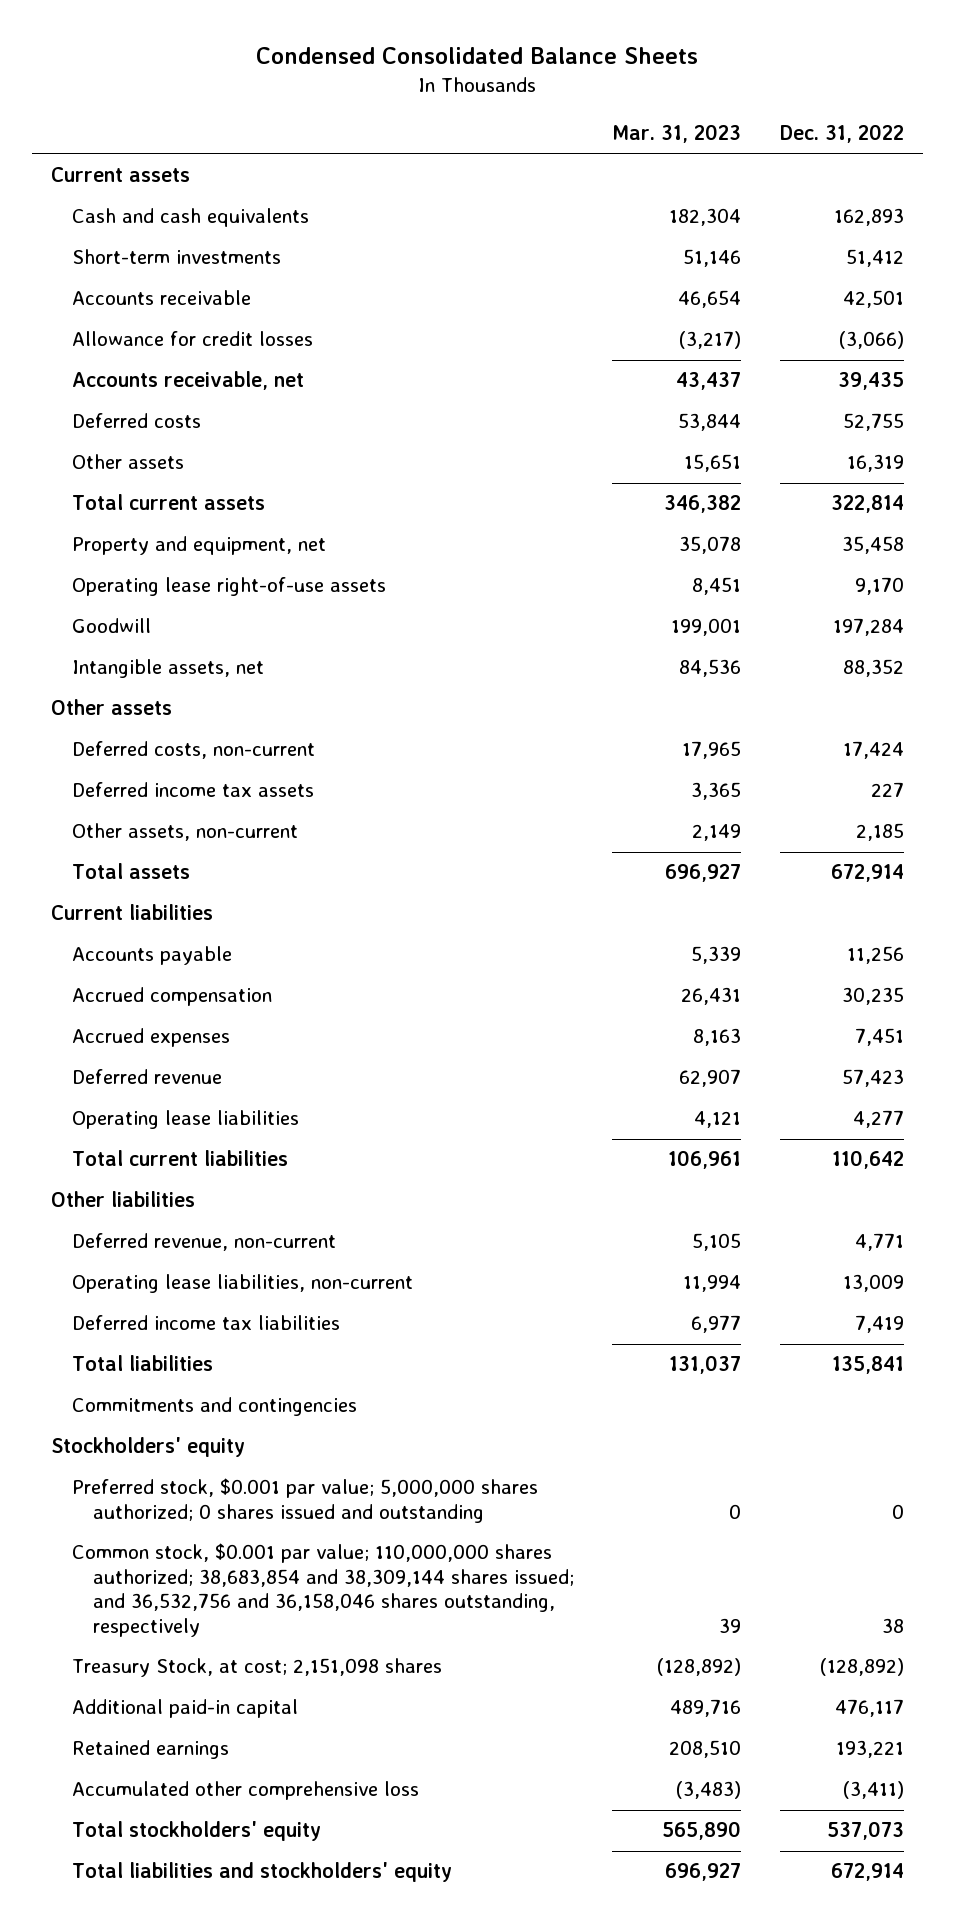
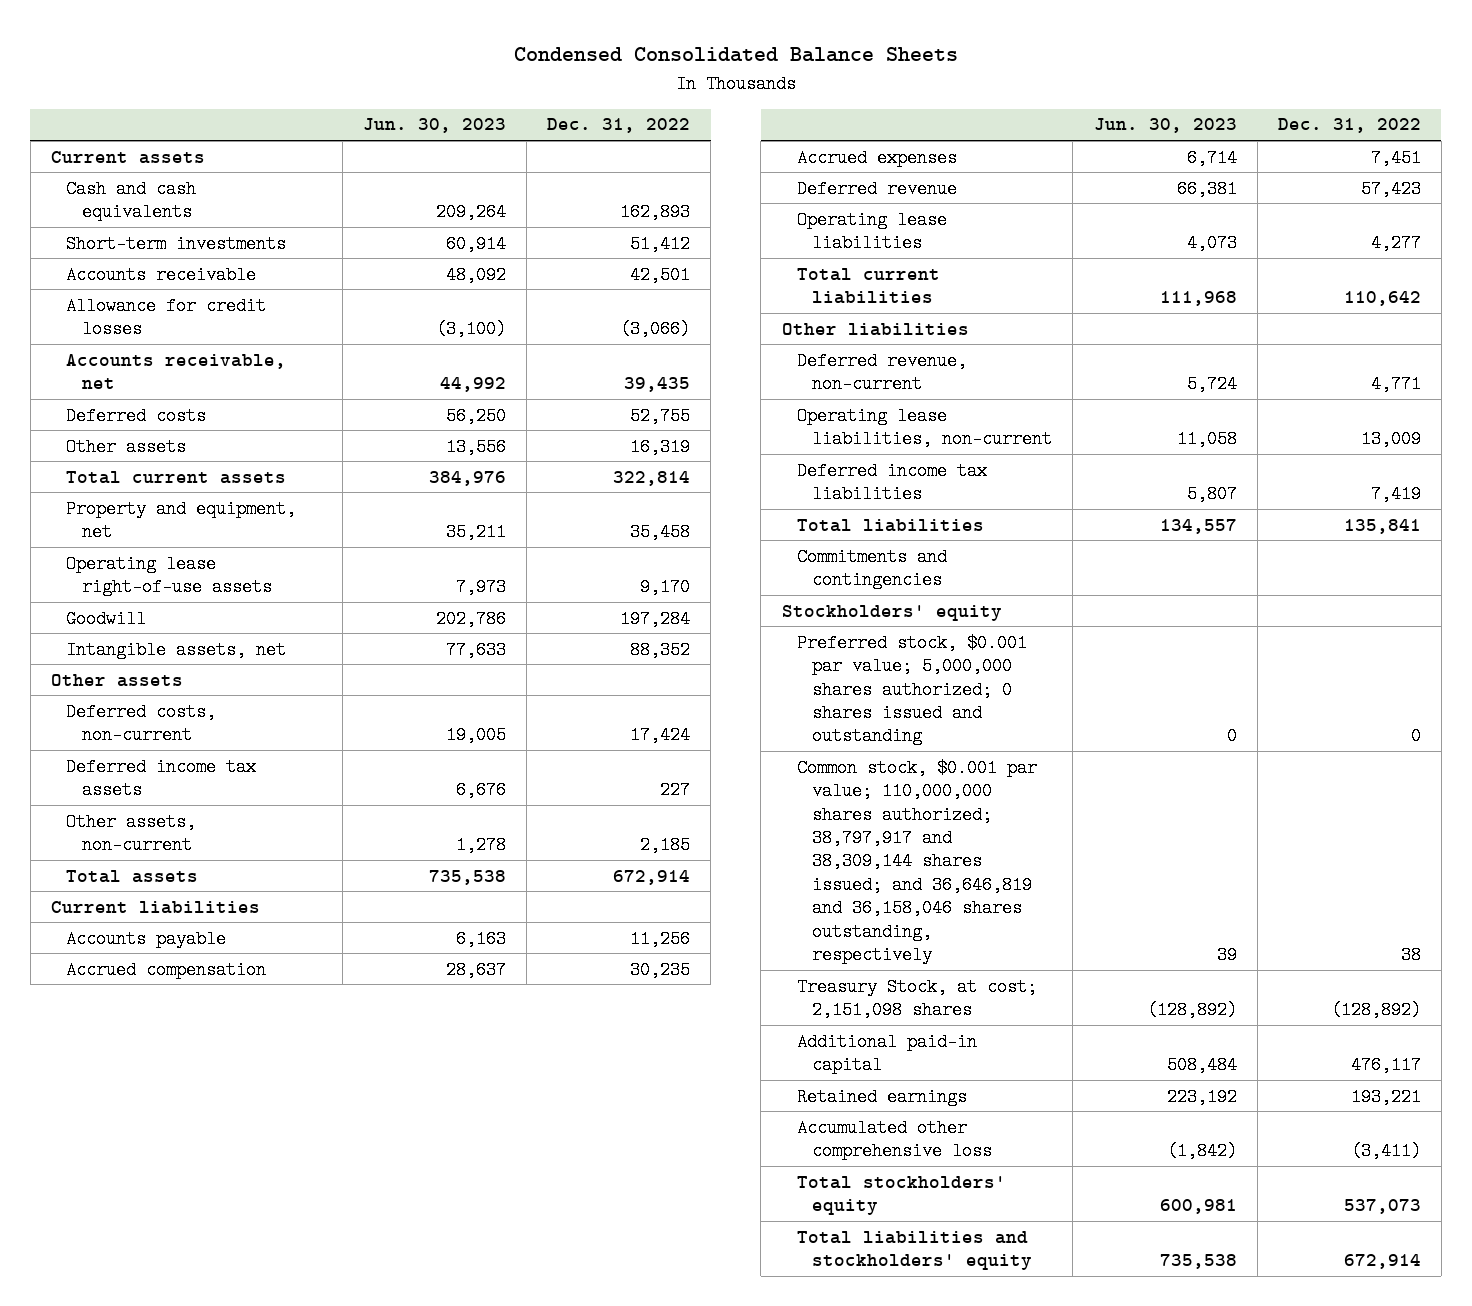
[612,124,742,144] Mar. 31, 2023 -> none
none -> [362,118,506,134] Jun. 30, 2023
[71,1543,574,1637] Common stock, $0.001 par value; 110,000,000 shares authorized; 38,683,854 and 38,309,144 shares issued; and 36,532,756 and 36,158,046 shares outstanding, respectively -> [796,758,1037,965] Common stock, $0.001 par value; 110,000,000 shares authorized; 38,797,917 and 38,309,144 shares issued; and 36,646,819 and 36,158,046 shares outstanding, respectively

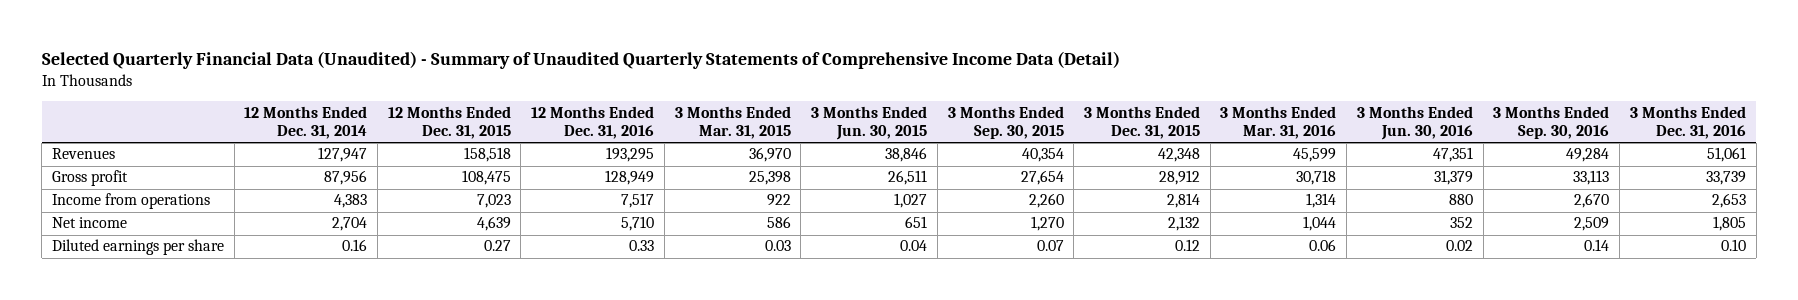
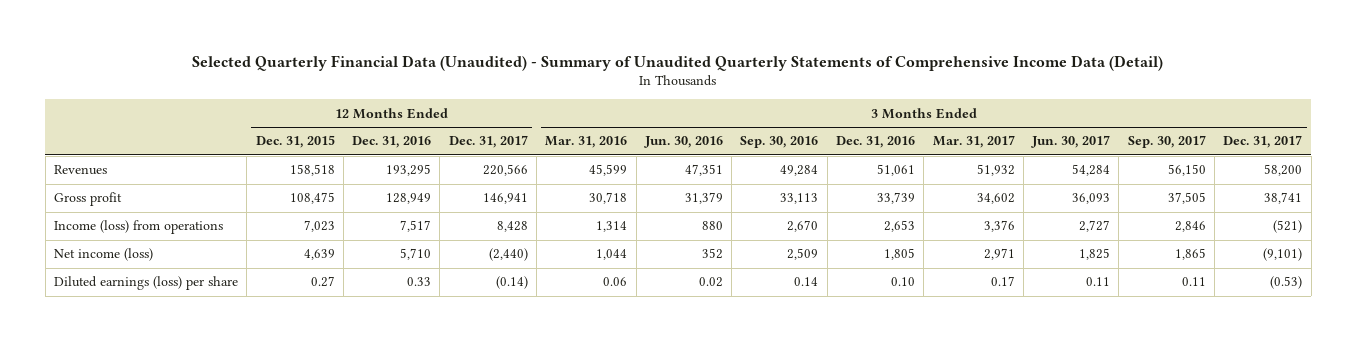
[244,105,368,140] 12 Months Ended Dec. 31, 2014 -> none
[674,105,791,140] 3 Months Ended Mar. 31, 2015 -> none
[811,105,928,141] 3 Months Ended Jun. 30, 2015 -> none
[947,105,1064,140] 3 Months Ended Sep. 30, 2015 -> none
[1084,105,1201,140] 3 Months Ended Dec. 31, 2015 -> none
none -> [448,135,528,149] Dec. 31, 2017
none -> [932,135,1015,149] Mar. 31, 2017
none -> [1031,135,1111,149] Jun. 30, 2017
none -> [1127,135,1206,149] Sep. 30, 2017
none -> [1223,135,1303,149] Dec. 31, 2017
[51,193,210,210] Income from operations -> [53,220,223,235] Income (loss) from operations
[51,217,127,229] Net income -> [53,248,153,262] Net income (loss)
[51,239,224,256] Diluted earnings per share -> [53,276,238,291] Diluted earnings (loss) per share

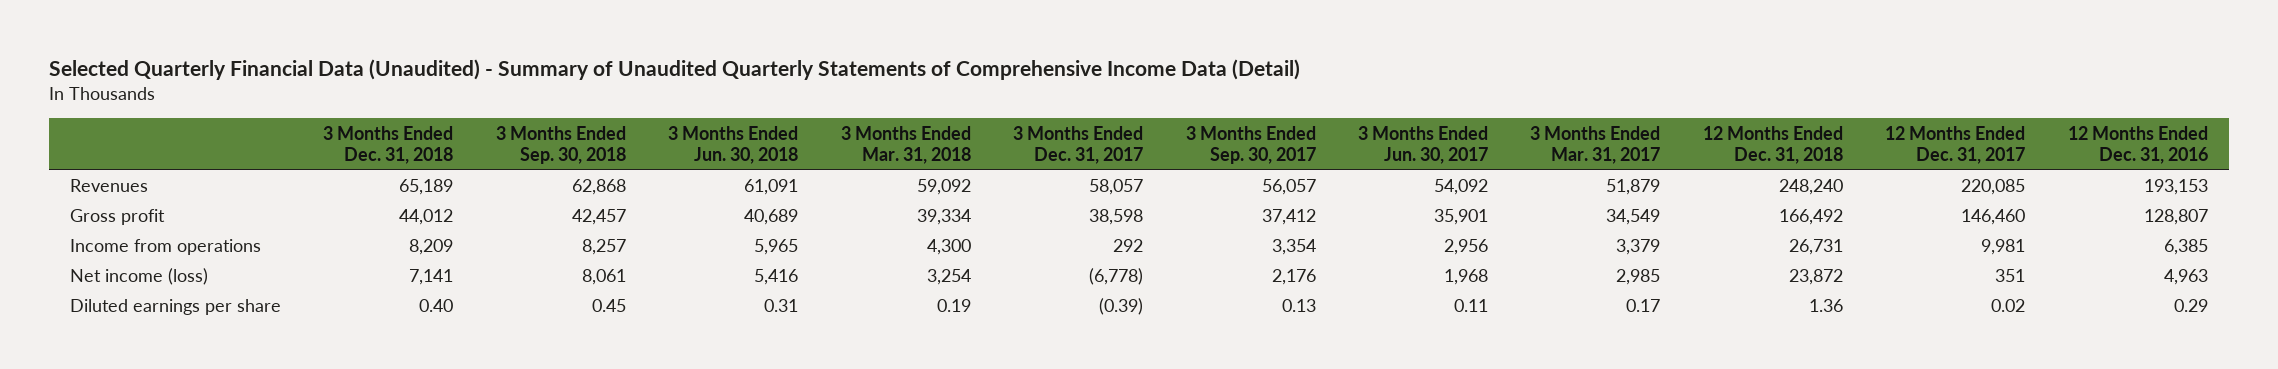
[255,135,335,149] Dec. 31, 2015 -> none
[545,136,628,149] Mar. 31, 2016 -> none
[643,136,723,149] Jun. 30, 2016 -> none
[740,136,819,149] Sep. 30, 2016 -> none
[835,136,915,149] Dec. 31, 2016 -> none
none -> [323,125,454,164] 3 Months Ended Dec. 31, 2018
none -> [495,125,626,164] 3 Months Ended Sep. 30, 2018
none -> [668,125,799,164] 3 Months Ended Jun. 30, 2018
none -> [840,125,971,164] 3 Months Ended Mar. 31, 2018
none -> [1702,125,1843,164] 12 Months Ended Dec. 31, 2018
[386,164,432,177] 193,295 -> [2143,178,2208,195] 193,153
[482,164,528,177] 220,566 -> [1961,178,2026,195] 220,085
[976,164,1015,177] 51,932 -> [1606,178,1661,195] 51,879
[1072,164,1111,177] 54,284 -> [1434,178,1489,195] 54,092
[1167,164,1206,177] 56,150 -> [1261,178,1316,195] 56,057
[1264,164,1303,177] 58,200 -> [1089,178,1144,195] 58,057
[386,193,432,205] 128,949 -> [2143,208,2208,225] 128,807
[482,193,528,205] 146,941 -> [1961,208,2026,225] 146,460
[976,193,1015,205] 34,602 -> [1606,208,1661,225] 34,549
[1072,193,1111,205] 36,093 -> [1434,208,1489,225] 35,901
[1167,192,1206,205] 37,505 -> [1261,208,1316,225] 37,412
[1264,192,1303,205] 38,741 -> [1089,208,1144,225] 38,598
[53,220,223,235] Income (loss) from operations -> [69,238,261,255] Income from operations
[400,220,432,233] 7,517 -> [2163,238,2208,255] 6,385
[496,221,528,233] 8,428 -> [1981,238,2026,255] 9,981
[983,220,1015,233] 3,376 -> [1616,238,1661,255] 3,379
[1079,220,1111,233] 2,727 -> [1444,238,1489,255] 2,956
[1174,221,1206,233] 2,846 -> [1271,238,1316,255] 3,354
[1273,220,1303,234] (521) -> [1113,238,1144,252] 292
[400,248,432,261] 5,710 -> [2163,268,2208,285] 4,963
[488,248,528,262] (2,440) -> [1995,268,2026,282] 351
[983,248,1015,261] 2,971 -> [1616,268,1661,285] 2,985
[1079,248,1111,261] 1,825 -> [1444,268,1489,285] 1,968
[1174,248,1206,261] 1,865 -> [1271,268,1316,285] 2,176
[1263,248,1303,262] (9,101) -> [1089,267,1144,285] (6,778)
[53,276,238,291] Diluted earnings (loss) per share -> [69,298,281,315] Diluted earnings per share
[407,277,432,287] 0.33 -> [2173,298,2208,312] 0.29
[495,276,528,290] (0.14) -> [1991,298,2026,312] 0.02
[1181,277,1206,287] 0.11 -> [1281,298,1316,312] 0.13
[1270,276,1303,290] (0.53) -> [1099,297,1144,315] (0.39)

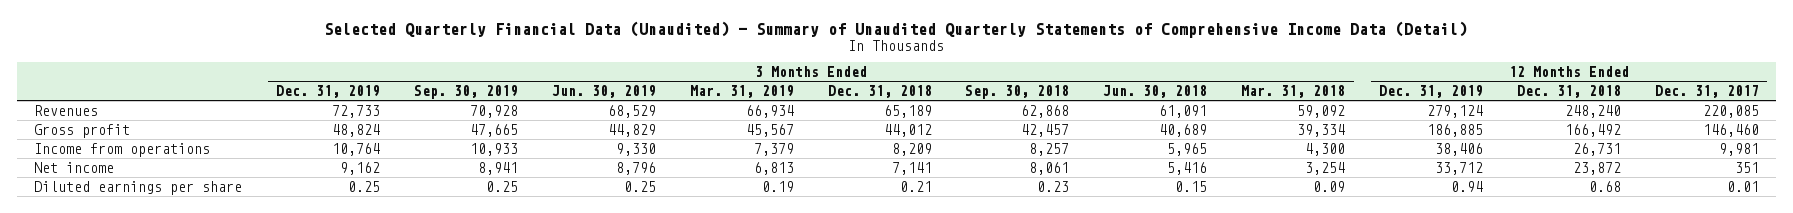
[1013,125,1144,164] 3 Months Ended Dec. 31, 2017 -> none
[1185,125,1316,164] 3 Months Ended Sep. 30, 2017 -> none
[1358,125,1489,164] 3 Months Ended Jun. 30, 2017 -> none
[1530,125,1661,164] 3 Months Ended Mar. 31, 2017 -> none
[2067,125,2208,164] 12 Months Ended Dec. 31, 2016 -> none
none -> [275,85,380,99] Dec. 31, 2019
none -> [413,85,518,100] Sep. 30, 2019
none -> [551,85,656,99] Jun. 30, 2019
none -> [689,85,794,99] Mar. 31, 2019
none -> [1379,85,1484,99] Dec. 31, 2019
[69,267,208,285] Net income (loss) -> [34,161,115,173] Net income
[419,298,454,312] 0.40 -> [899,180,932,192] 0.21
[591,298,626,312] 0.45 -> [1037,180,1070,192] 0.23
[764,298,799,312] 0.31 -> [1175,180,1208,192] 0.15
[936,298,971,312] 0.19 -> [1313,180,1346,192] 0.09
[1808,298,1843,312] 1.36 -> [1588,180,1621,192] 0.68
[1991,298,2026,312] 0.02 -> [1726,180,1759,192] 0.01

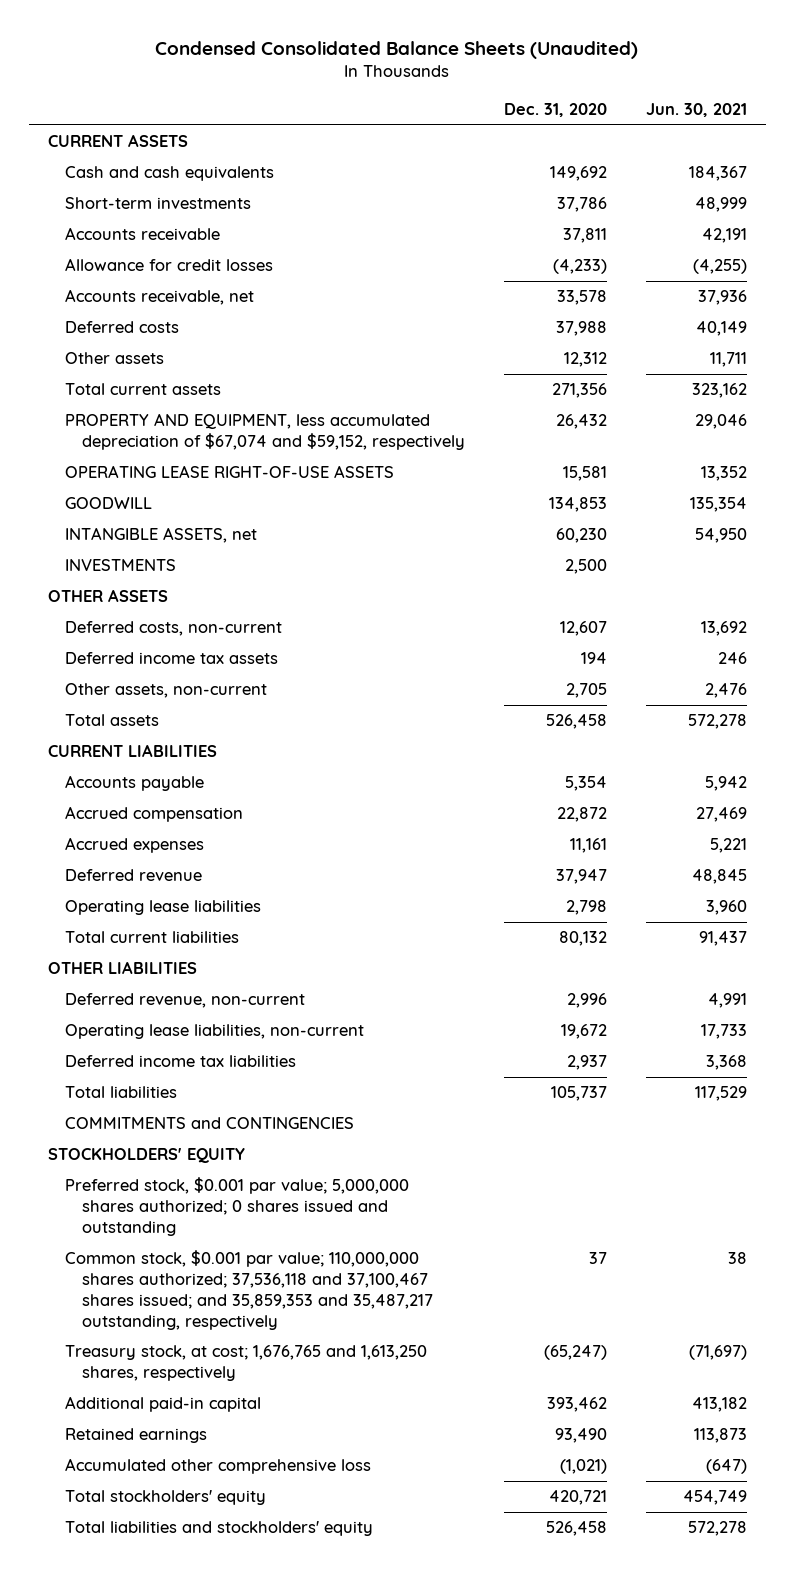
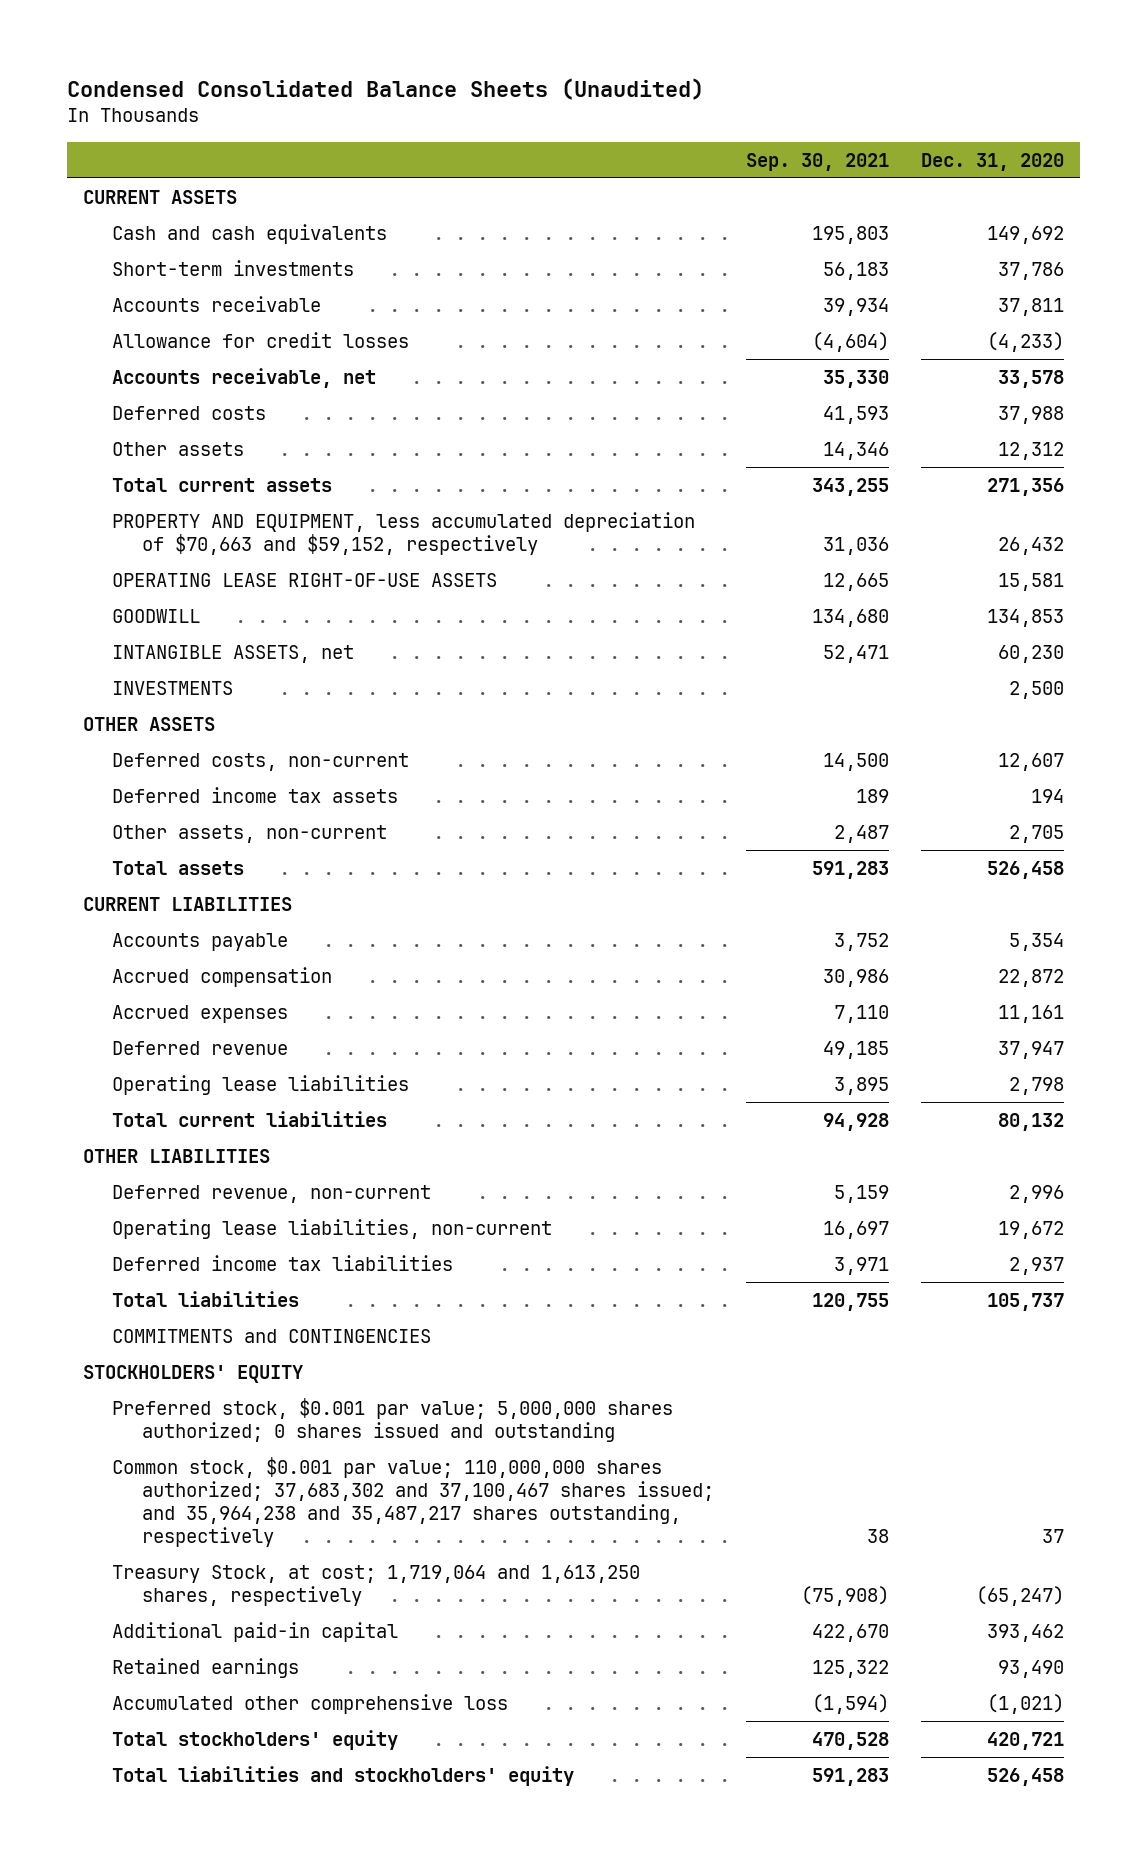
[645,103,747,118] Jun. 30, 2021 -> none
none -> [745,152,889,171] Sep. 30, 2021
[65,413,466,451] PROPERTY AND EQUIPMENT, less accumulated depreciation of $67,074 and $59,152, respectively -> [112,512,696,555] PROPERTY AND EQUIPMENT, less accumulated depreciation of $70,663 and $59,152, respectively
[65,1250,434,1330] Common stock, $0.001 par value; 110,000,000 shares authorized; 37,536,118 and 37,100,467 shares issued; and 35,859,353 and 35,487,217 outstanding, respectively -> [112,1457,714,1547] Common stock, $0.001 par value; 110,000,000 shares authorized; 37,683,302 and 37,100,467 shares issued; and 35,964,238 and 35,487,217 shares outstanding, respectively
[65,1345,428,1382] Treasury stock, at cost; 1,676,765 and 1,613,250 shares, respectively -> [112,1565,641,1606] Treasury Stock, at cost; 1,719,064 and 1,613,250 shares, respectively

